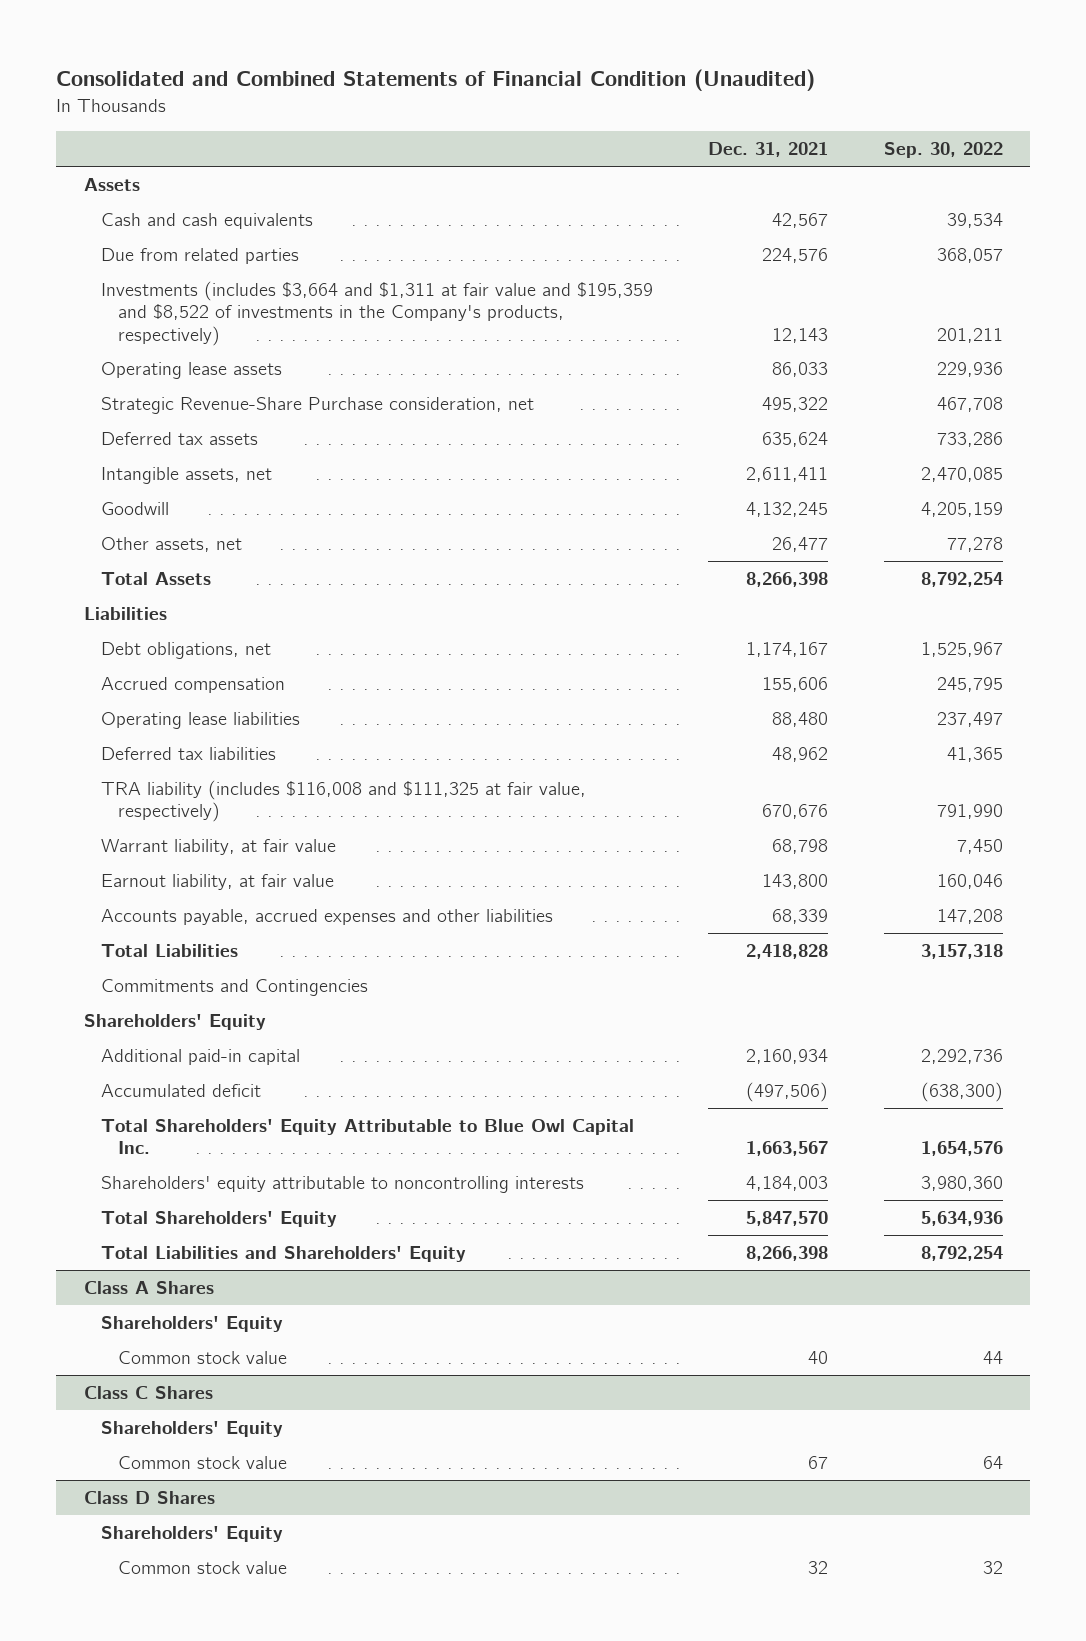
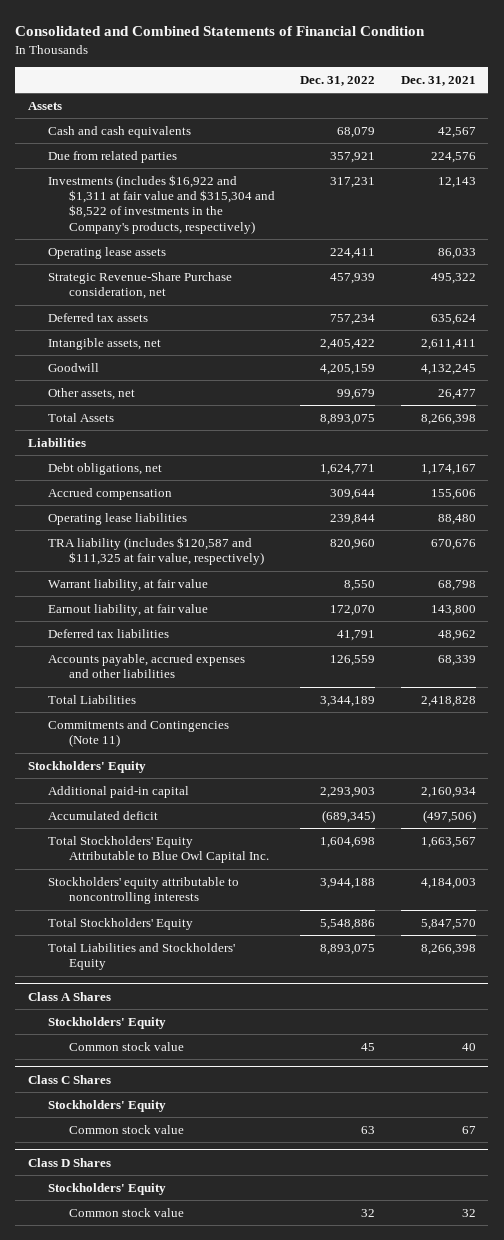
[56,68,816,91] Consolidated and Combined Statements of Financial Condition (Unaudited) -> [15,25,426,36] Consolidated and Combined Statements of Financial Condition
[883,142,1003,159] Sep. 30, 2022 -> none
none -> [300,75,376,86] Dec. 31, 2022
[100,281,653,346] Investments (includes $3,664 and $1,311 at fair value and $195,359 and $8,522 of investments in the Company's products, respectively) -> [48,174,275,234] Investments (includes $16,922 and $1,311 at fair value and $315,304 and $8,522 of investments in the Company's products, respectively)
[100,780,586,823] TRA liability (includes $116,008 and $111,325 at fair value, respectively) -> [48,536,264,566] TRA liability (includes $120,587 and $111,325 at fair value, respectively)
[100,747,276,761] Deferred tax liabilities -> [48,628,170,638] Deferred tax liabilities
[100,979,368,997] Commitments and Contingencies -> [48,719,230,748] Commitments and Contingencies (Note 11)
[83,1014,266,1031] Shareholders' Equity -> [28,760,147,773] Stockholders' Equity
[100,1119,634,1155] Total Shareholders' Equity Attributable to Blue Owl Capital Inc. -> [48,835,269,864] Total Stockholders' Equity Attributable to Blue Owl Capital Inc.
[100,1176,584,1194] Shareholders' equity attributable to noncontrolling interests -> [48,876,240,905] Stockholders' equity attributable to noncontrolling interests
[100,1211,337,1228] Total Shareholders' Equity -> [48,917,194,930] Total Stockholders' Equity
[100,1246,466,1263] Total Liabilities and Shareholders' Equity -> [48,942,236,971] Total Liabilities and Stockholders' Equity
[100,1316,283,1333] Shareholders' Equity -> [48,1016,167,1029] Stockholders' Equity
[100,1421,283,1438] Shareholders' Equity -> [48,1099,167,1112] Stockholders' Equity
[100,1526,283,1543] Shareholders' Equity -> [48,1182,167,1195] Stockholders' Equity

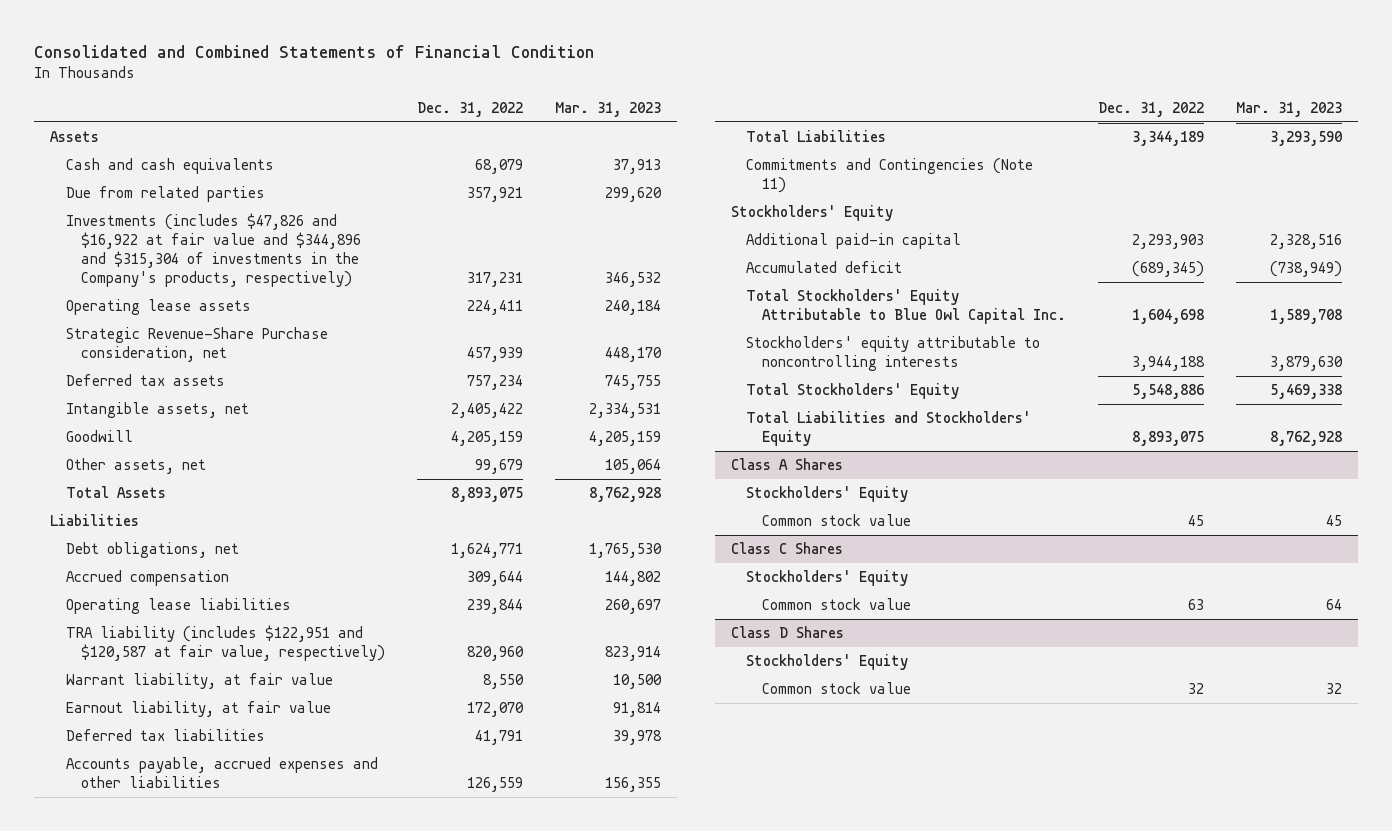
[400,75,476,86] Dec. 31, 2021 -> none
none -> [554,101,661,117] Mar. 31, 2023
[48,174,275,234] Investments (includes $16,922 and $1,311 at fair value and $315,304 and $8,522 of investments in the Company's products, respectively) -> [65,213,361,288] Investments (includes $47,826 and $16,922 at fair value and $344,896 and $315,304 of investments in the Company's products, respectively)
[48,536,264,566] TRA liability (includes $120,587 and $111,325 at fair value, respectively) -> [65,625,385,662] TRA liability (includes $122,951 and $120,587 at fair value, respectively)

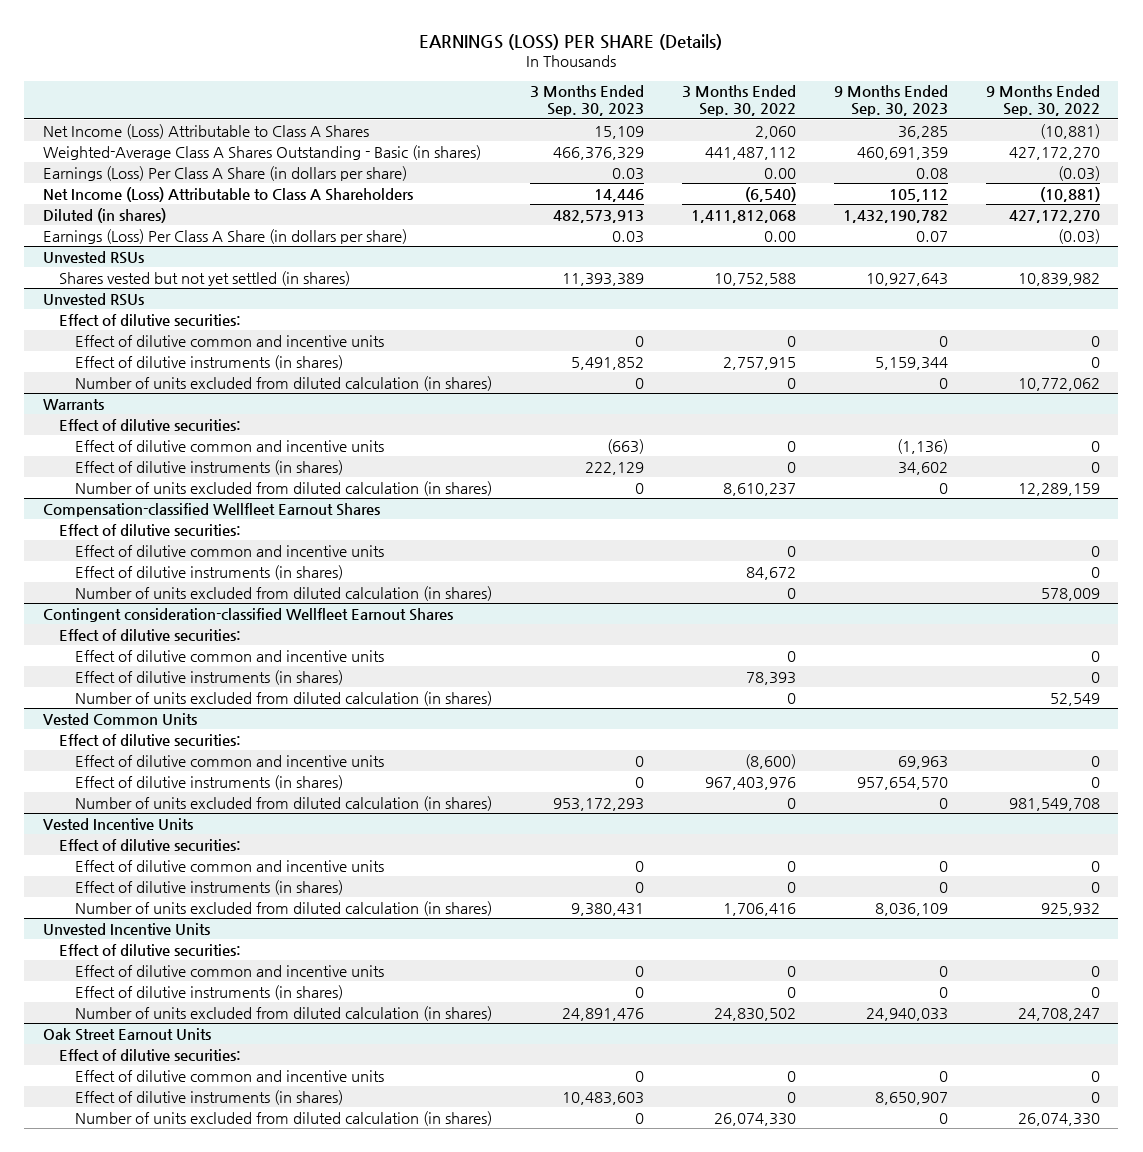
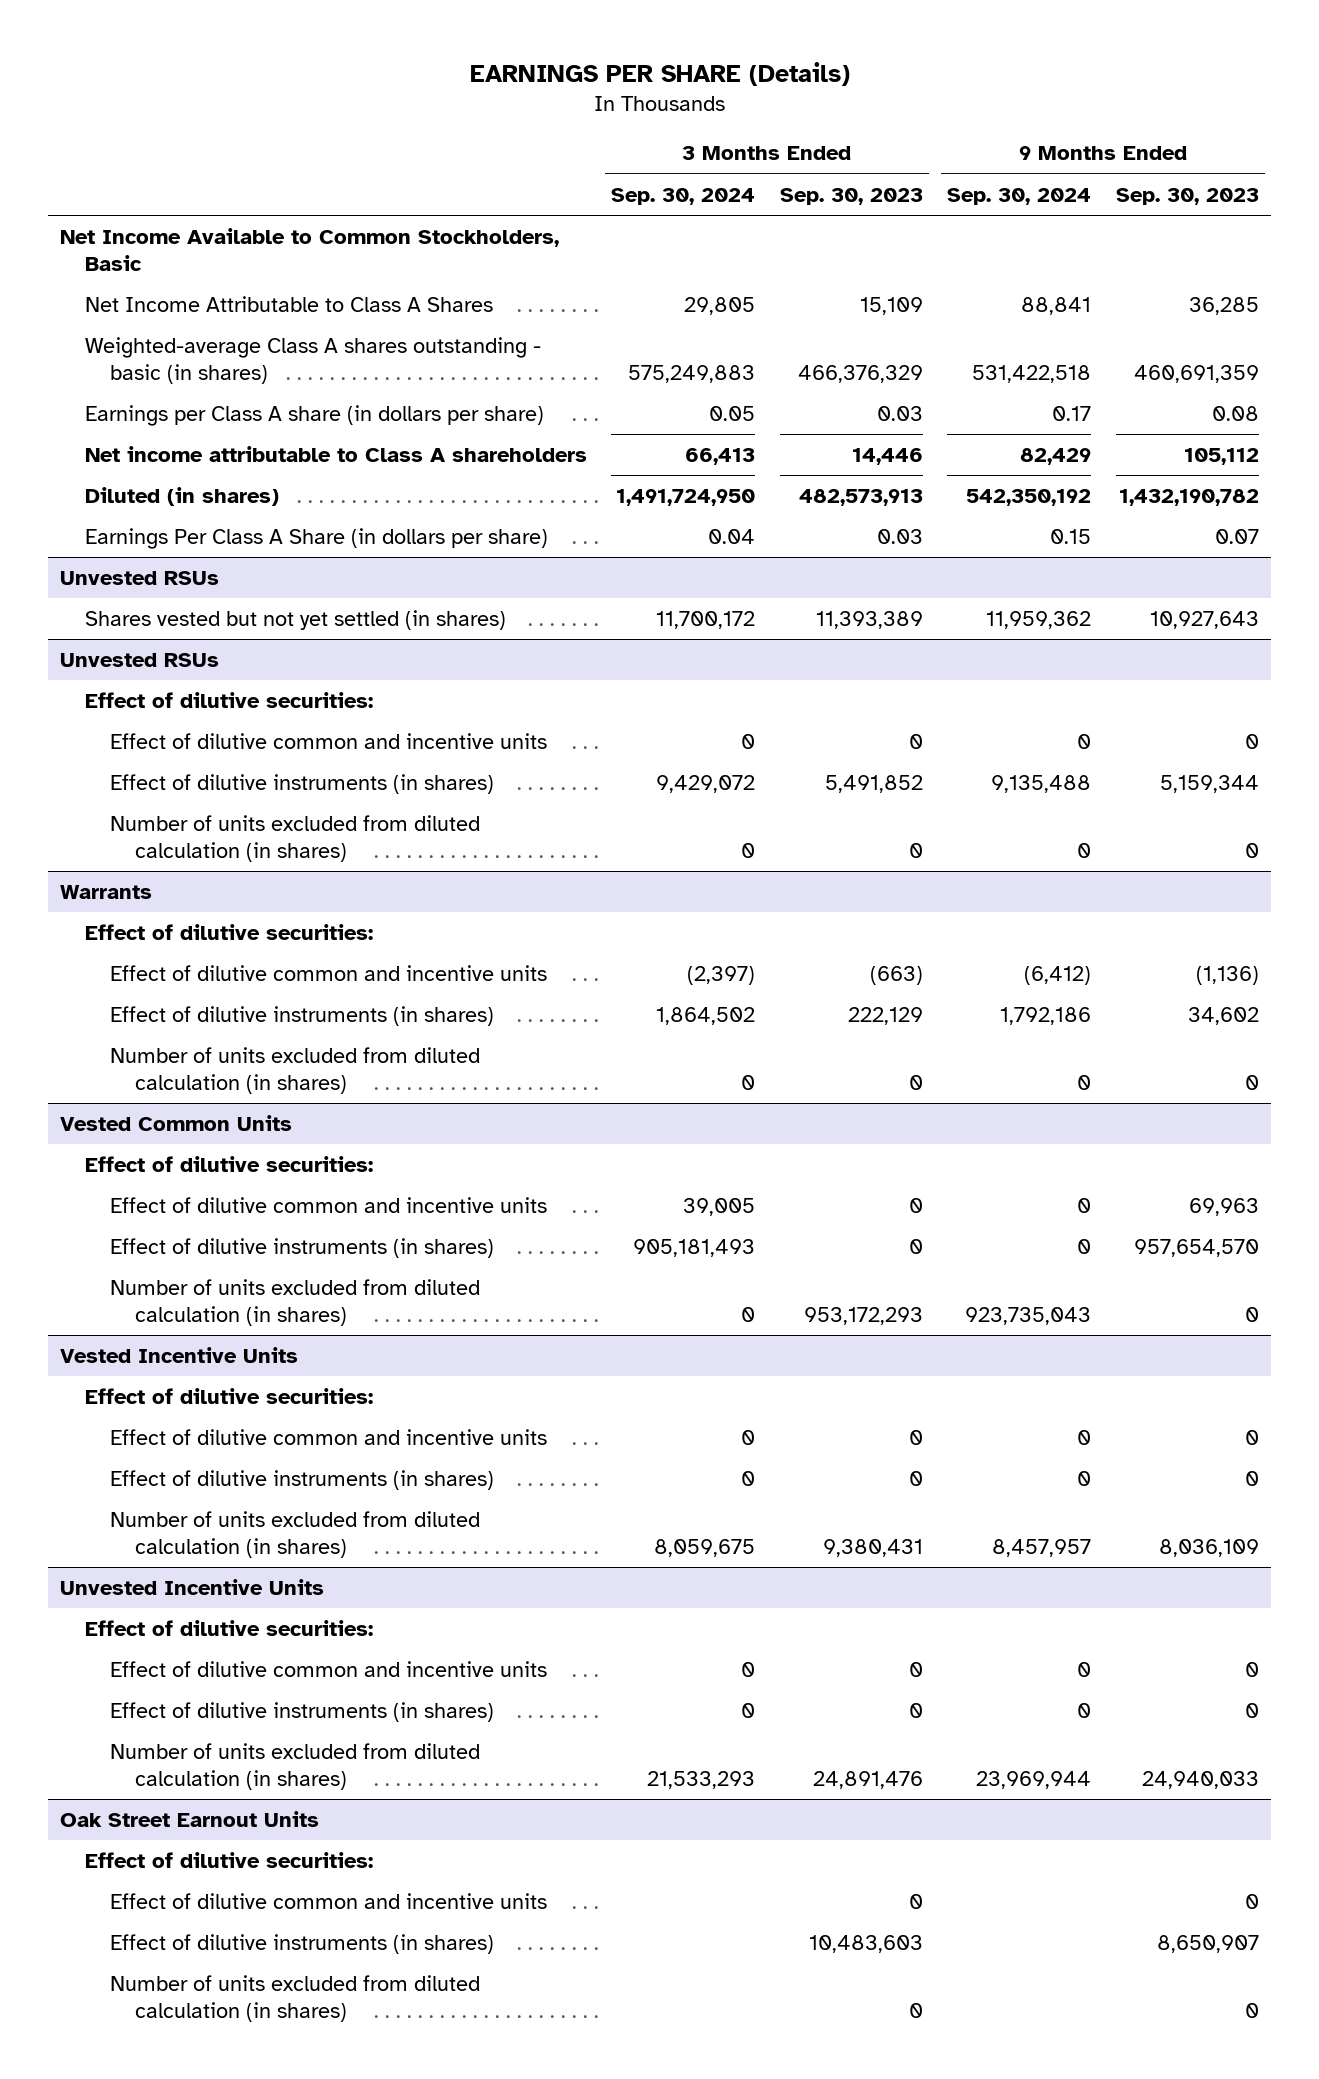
[419,33,723,50] EARNINGS (LOSS) PER SHARE (Details) -> [469,61,850,86] EARNINGS PER SHARE (Details)
[681,85,796,117] 3 Months Ended Sep. 30, 2022 -> none
[985,85,1100,117] 9 Months Ended Sep. 30, 2022 -> none
none -> [611,187,756,205] Sep. 30, 2024
none -> [947,187,1092,205] Sep. 30, 2024
none -> [60,228,560,272] Net Income Available to Common Stockholders, Basic
[43,123,370,139] Net Income (Loss) Attributable to Class A Shares -> [85,296,494,313] Net Income Attributable to Class A Shares
[43,144,482,160] Weighted-Average Class A Shares Outstanding - Basic (in shares) -> [85,337,542,385] Weighted-average Class A shares outstanding - basic (in shares)
[43,165,408,181] Earnings (Loss) Per Class A Share (in dollars per share) -> [85,405,545,427] Earnings per Class A share (in dollars per share)
[43,186,414,202] Net Income (Loss) Attributable to Class A Shareholders -> [85,446,588,463] Net income attributable to Class A shareholders
[43,228,408,244] Earnings (Loss) Per Class A Share (in dollars per share) -> [85,528,549,550] Earnings Per Class A Share (in dollars per share)
[43,502,381,517] Compensation-classified Wellfleet Earnout Shares -> none
[59,523,242,536] Effect of dilutive securities: -> none
[75,544,385,557] Effect of dilutive common and incentive units -> none
[75,564,344,580] Effect of dilutive instruments (in shares) -> none
[75,585,493,601] Number of units excluded from diluted calculation (in shares) -> none
[43,607,454,622] Contingent consideration-classified Wellfleet Earnout Shares -> none
[59,628,242,641] Effect of dilutive securities: -> none
[75,649,385,662] Effect of dilutive common and incentive units -> none
[75,669,344,685] Effect of dilutive instruments (in shares) -> none
[75,690,493,706] Number of units excluded from diluted calculation (in shares) -> none

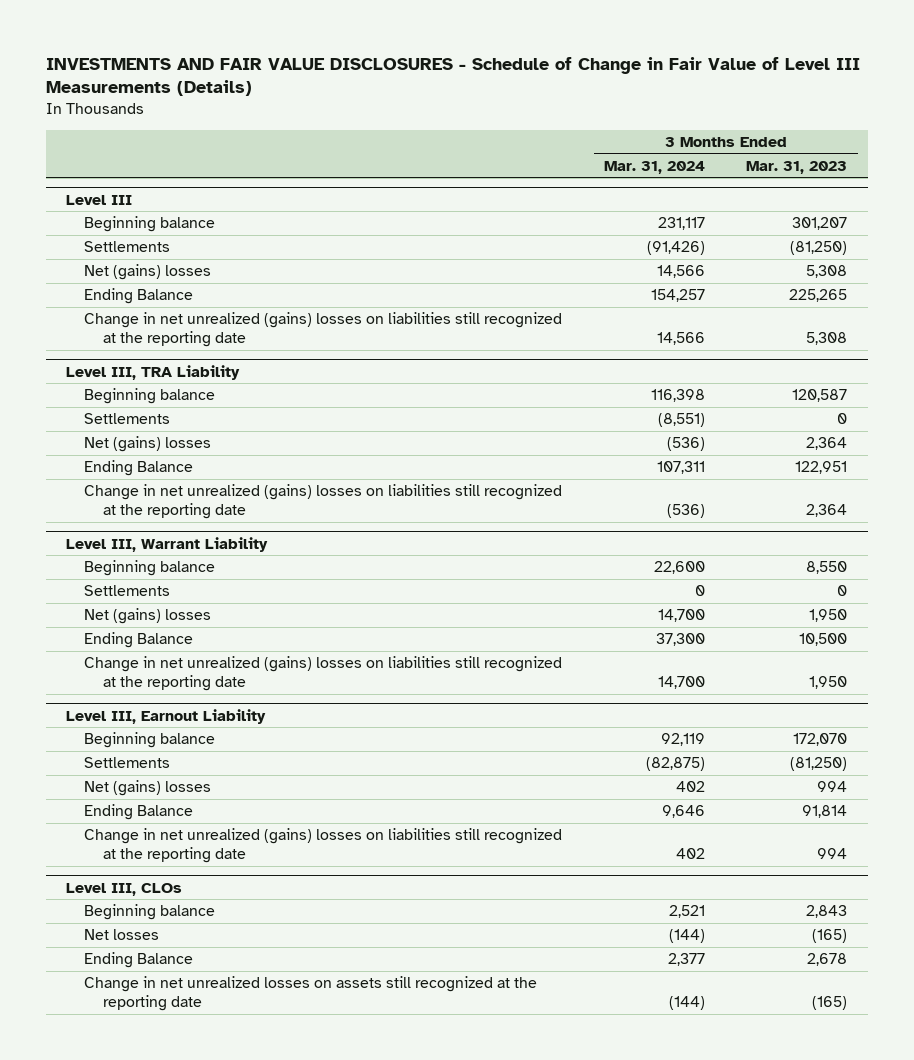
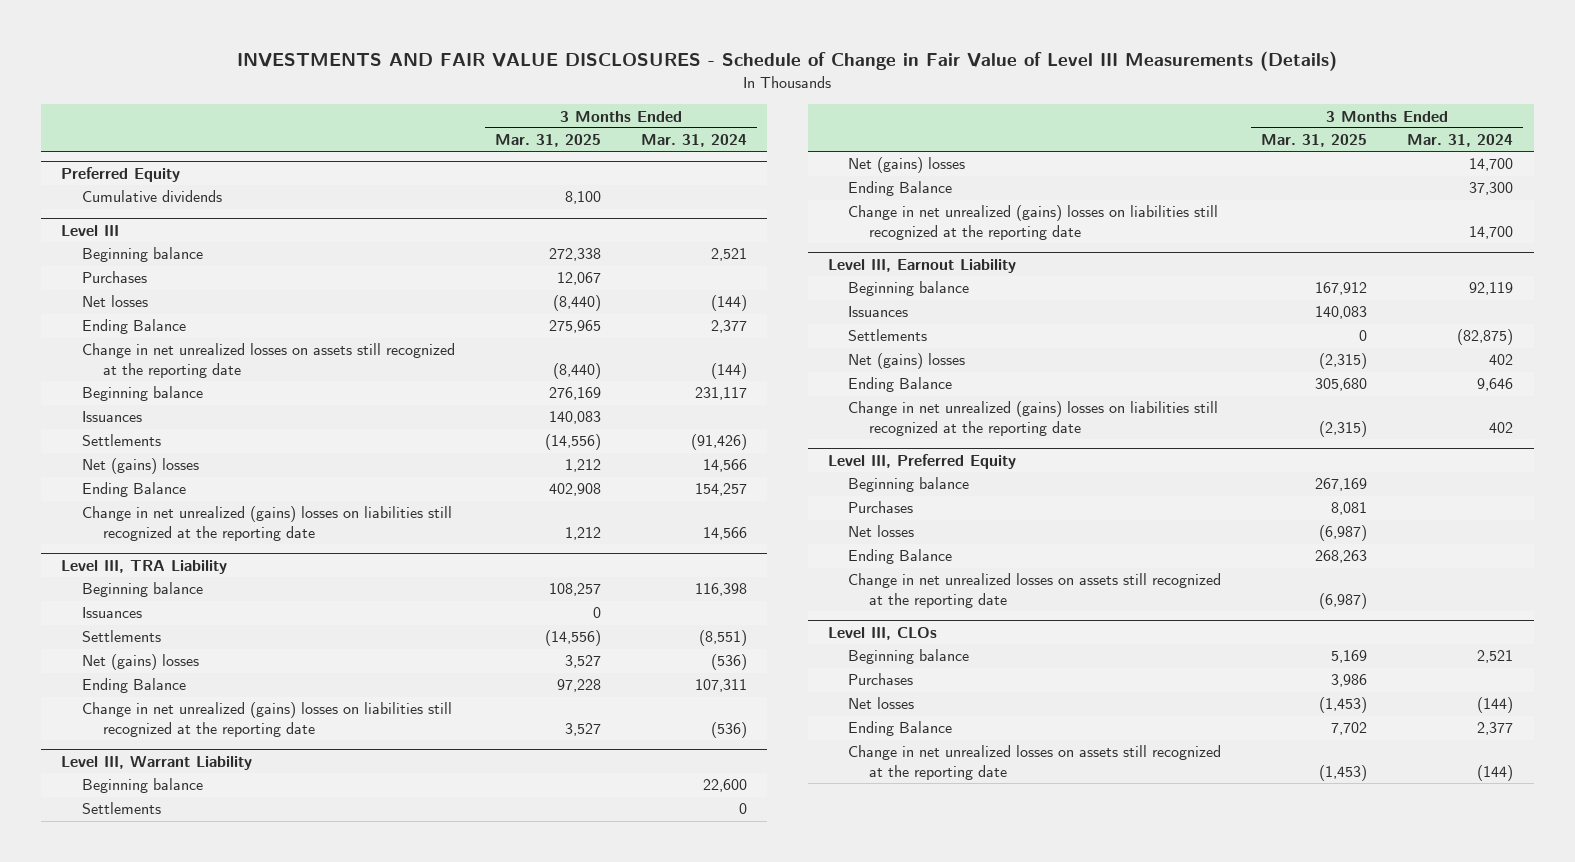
[746,160,848,174] Mar. 31, 2023 -> none
none -> [495,134,602,148] Mar. 31, 2025
none -> [61,167,181,183] Preferred Equity
none -> [82,190,223,203] Cumulative dividends
none -> [82,247,204,263] Beginning balance
none -> [82,271,148,284] Purchases
none -> [82,295,149,308] Net losses
none -> [82,319,187,335] Ending Balance
none -> [82,343,456,378] Change in net unrealized losses on assets still recognized at the reporting date
none -> [82,411,143,423] Issuances
none -> [82,607,143,619] Issuances
none -> [848,306,909,318] Issuances
none -> [827,454,1016,470] Level III, Preferred Equity
none -> [848,477,970,493] Beginning balance
none -> [848,501,914,514] Purchases
none -> [848,525,915,538] Net losses
none -> [848,549,953,565] Ending Balance
none -> [848,573,1222,608] Change in net unrealized losses on assets still recognized at the reporting date
none -> [848,673,914,686] Purchases

